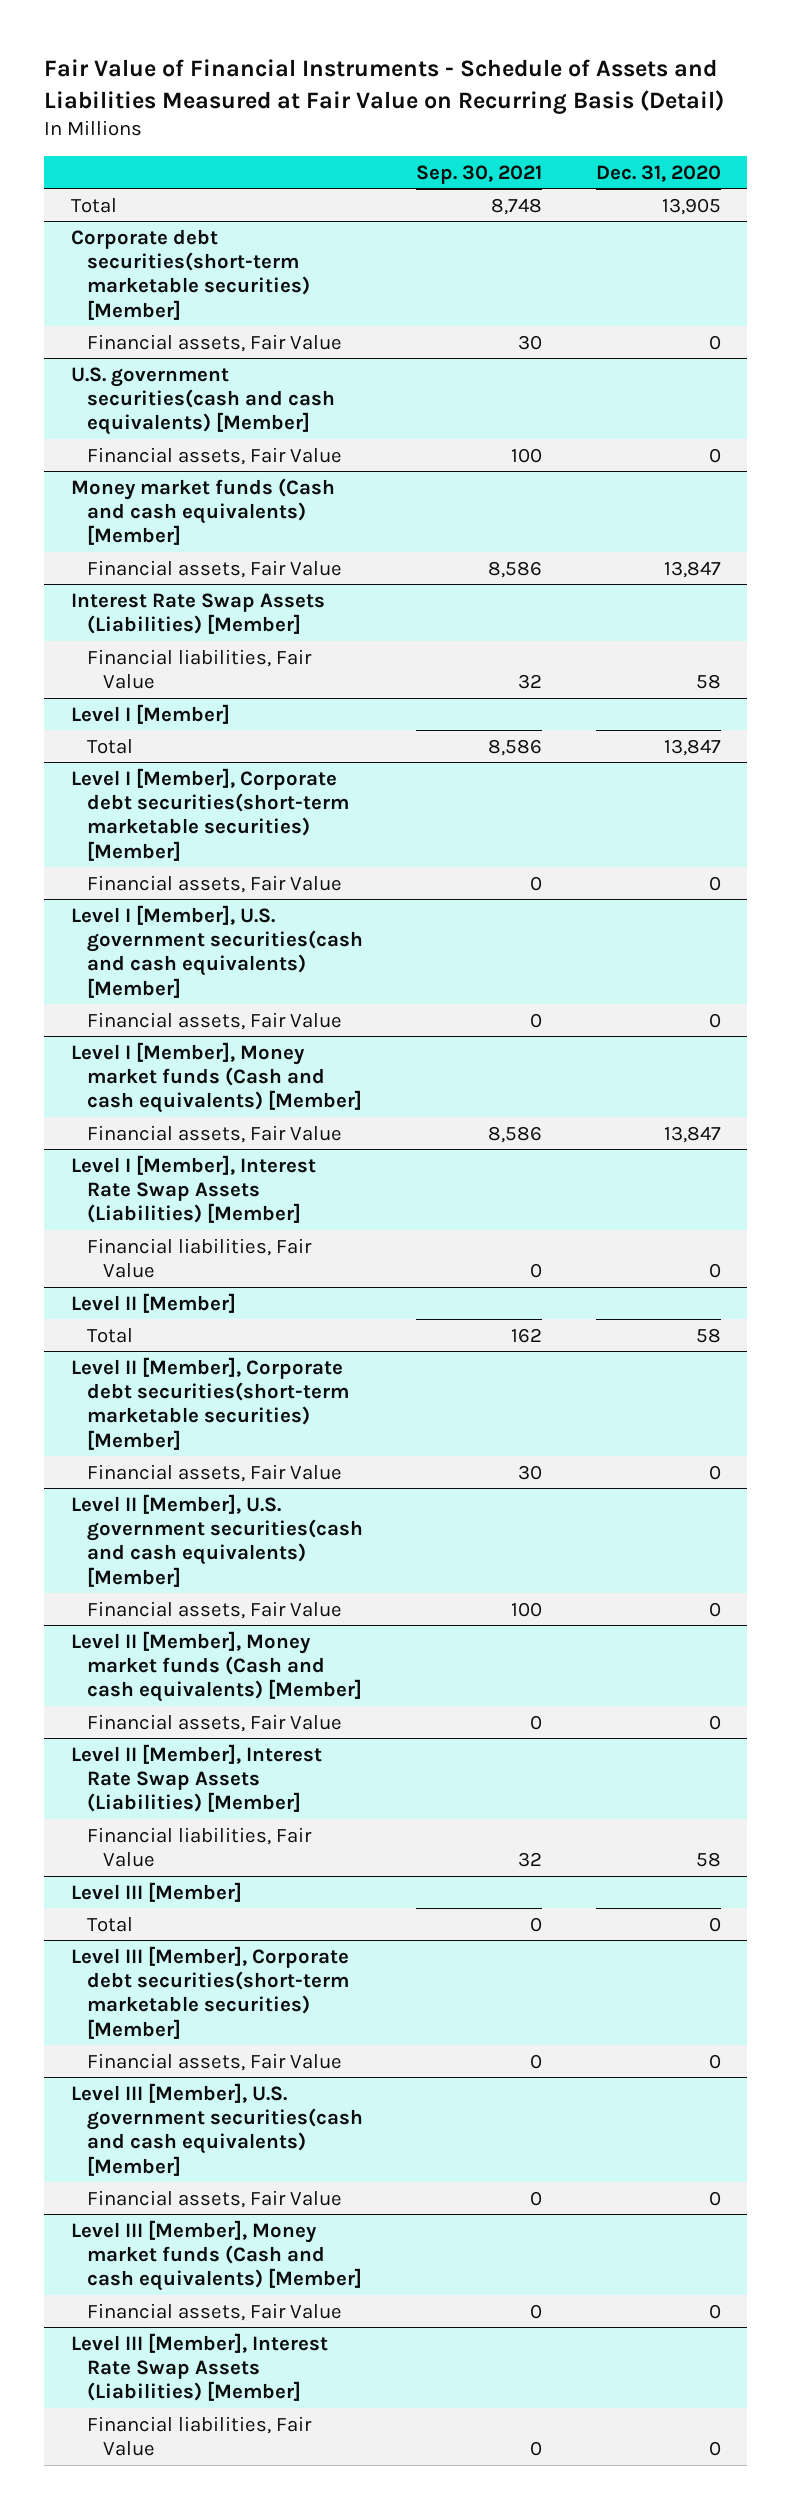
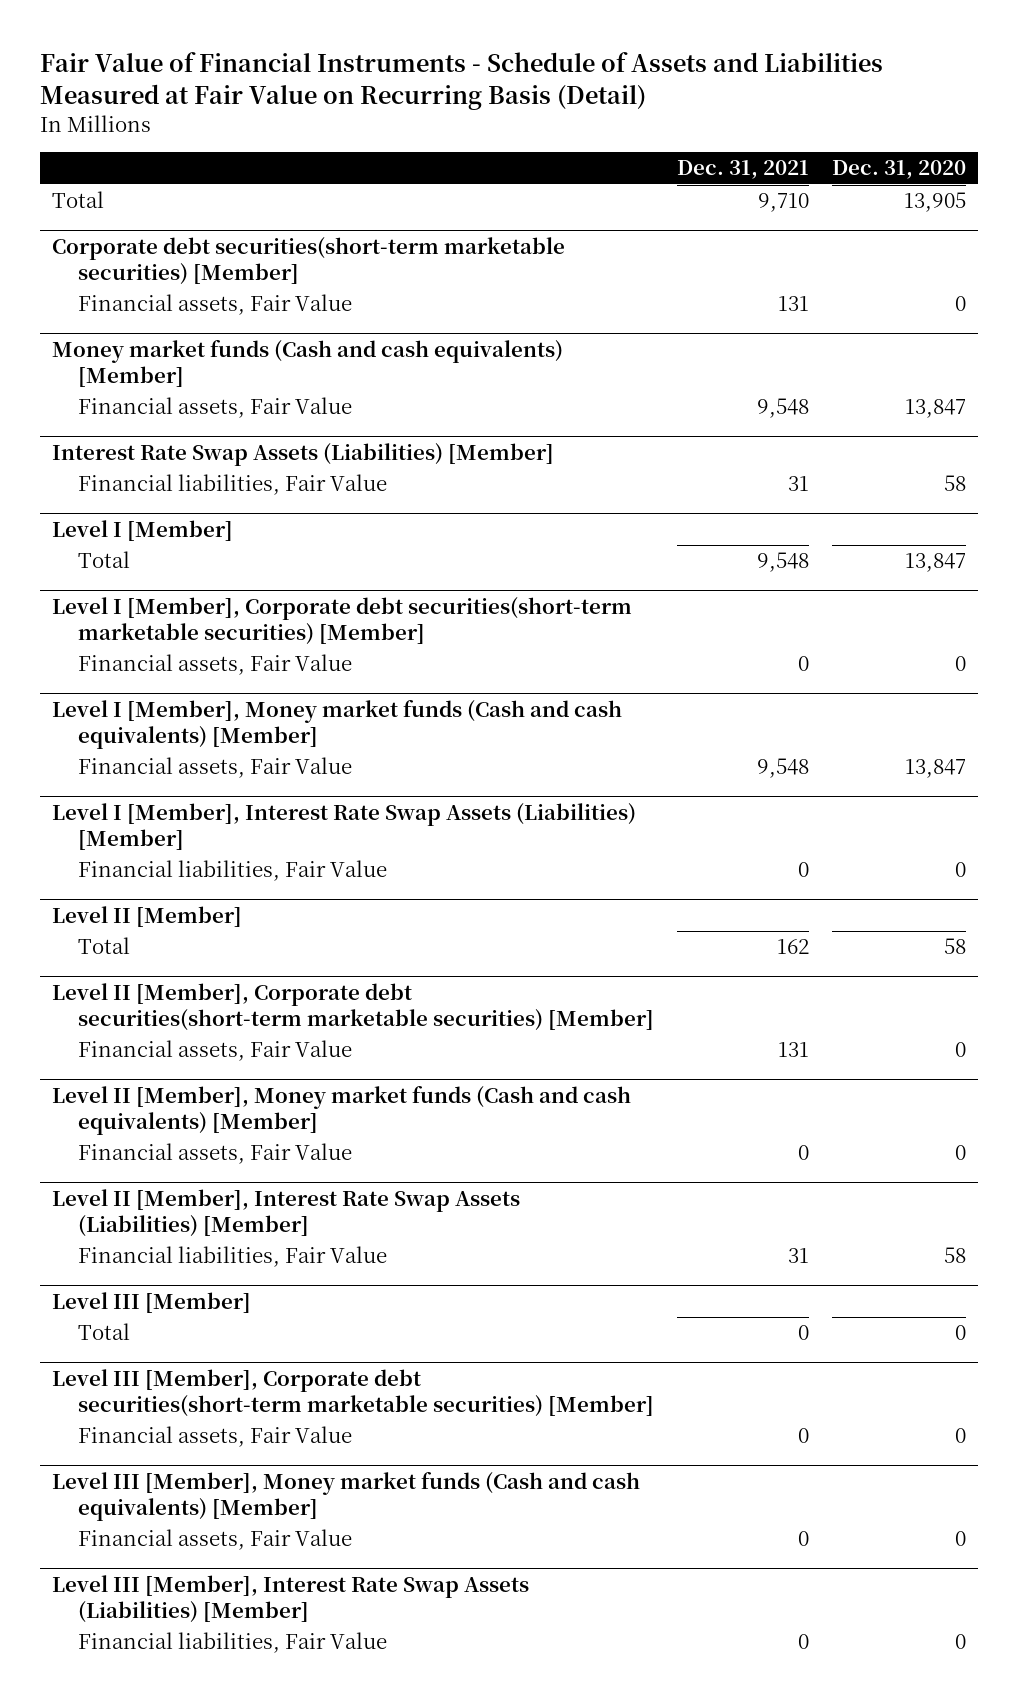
[416,164,543,184] Sep. 30, 2021 -> none
none -> [677,160,810,180] Dec. 31, 2021
[70,366,335,436] U.S. government securities(cash and cash equivalents) [Member] -> none
[86,446,342,465] Financial assets, Fair Value -> none
[70,904,363,998] Level I [Member], U.S. government securities(cash and cash equivalents) [Member] -> none
[86,1011,342,1030] Financial assets, Fair Value -> none
[70,1493,363,1587] Level II [Member], U.S. government securities(cash and cash equivalents) [Member] -> none
[86,1600,342,1619] Financial assets, Fair Value -> none
[70,2082,363,2176] Level III [Member], U.S. government securities(cash and cash equivalents) [Member] -> none
[86,2189,342,2208] Financial assets, Fair Value -> none

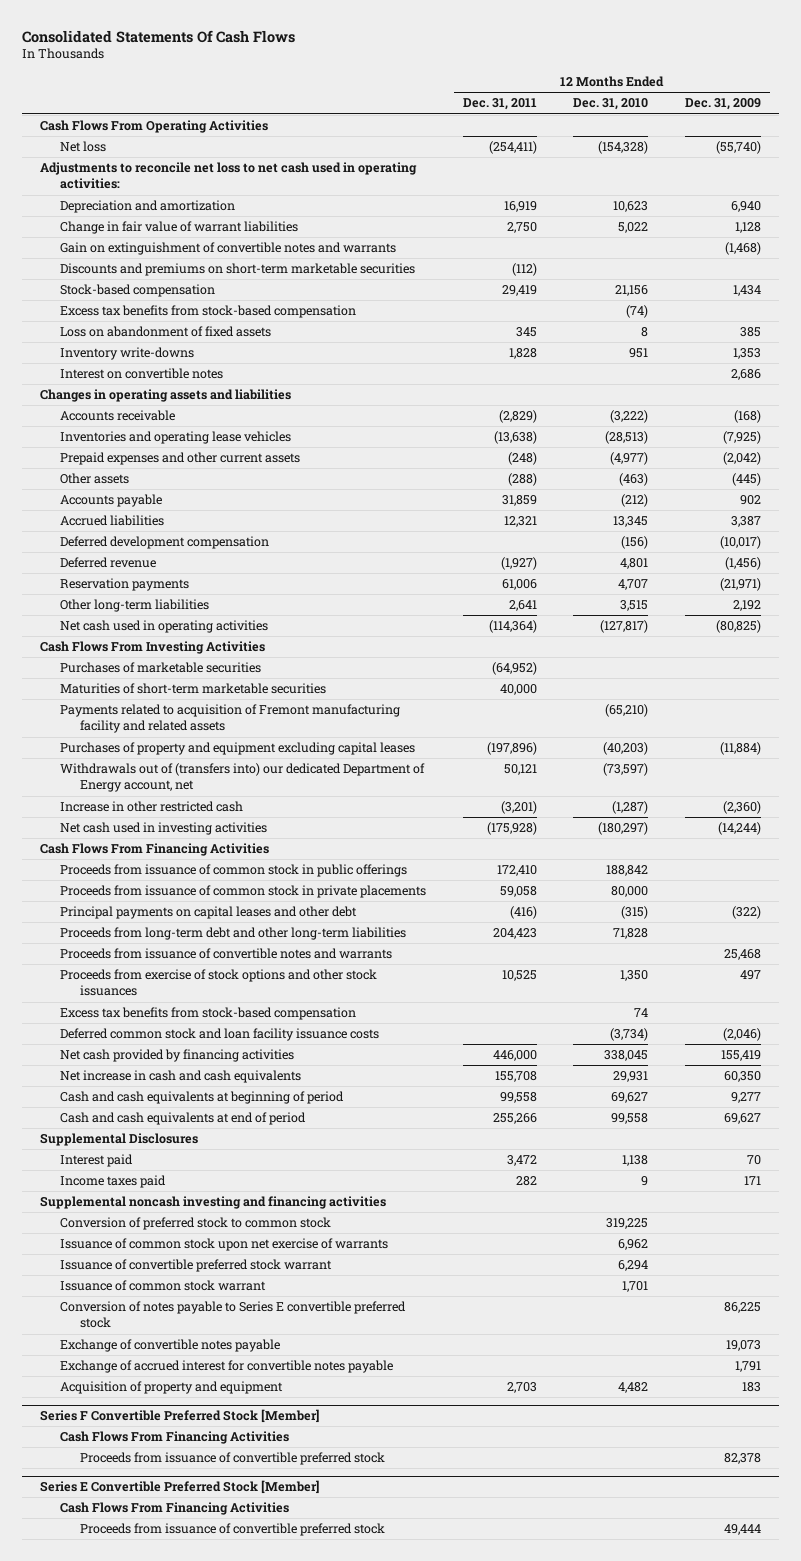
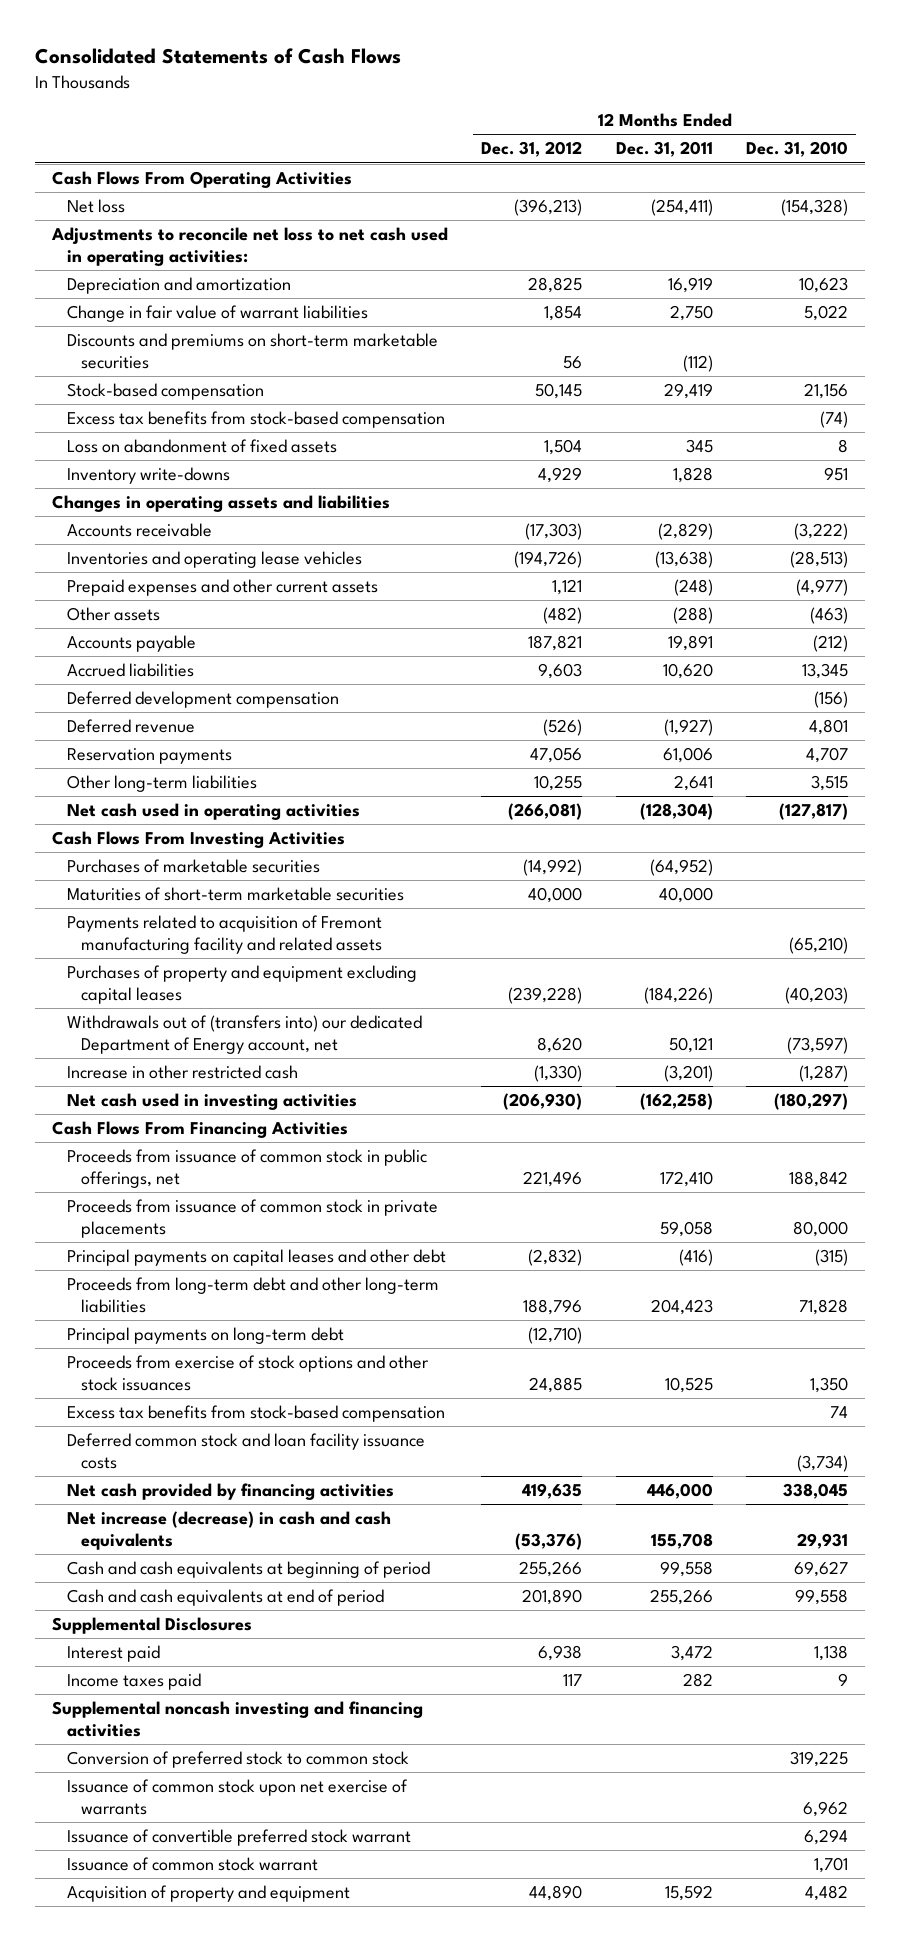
[22,29,296,43] Consolidated Statements Of Cash Flows -> [35,48,402,65] Consolidated Statements of Cash Flows
[684,98,761,111] Dec. 31, 2009 -> none
none -> [481,141,583,158] Dec. 31, 2012
[60,242,397,256] Gain on extinguishment of convertible notes and warrants -> none
[60,368,224,380] Interest on convertible notes -> none
[501,495,537,507] 31,859 -> [667,635,713,652] 19,891
[503,516,537,528] 12,321 -> [662,663,713,680] 10,620
[488,620,537,634] (114,364) -> [639,803,713,821] (128,304)
[486,742,537,756] (197,896) -> [643,987,713,1005] (184,226)
[486,822,537,836] (175,928) -> [639,1093,713,1111] (162,258)
[60,864,408,878] Proceeds from issuance of common stock in public offerings -> [66,1149,427,1189] Proceeds from issuance of common stock in public offerings, net
[60,948,393,960] Proceeds from issuance of convertible notes and warrants -> none
none -> [66,1327,344,1345] Principal payments on long-term debt
[60,1070,302,1084] Net increase in cash and cash equivalents -> [66,1511,391,1551] Net increase (decrease) in cash and cash equivalents
[60,1301,407,1329] Conversion of notes payable to Series E convertible preferred stock -> none
[60,1339,281,1353] Exchange of convertible notes payable -> none
[60,1360,394,1374] Exchange of accrued interest for convertible notes payable -> none
[40,1409,320,1424] Series F Convertible Preferred Stock [Member] -> none
[60,1431,290,1445] Cash Flows From Financing Activities -> none
[80,1452,386,1466] Proceeds from issuance of convertible preferred stock -> none
[40,1480,320,1495] Series E Convertible Preferred Stock [Member] -> none
[60,1502,290,1516] Cash Flows From Financing Activities -> none
[80,1523,386,1537] Proceeds from issuance of convertible preferred stock -> none
[506,1382,537,1394] 2,703 -> [664,1885,713,1902] 15,592

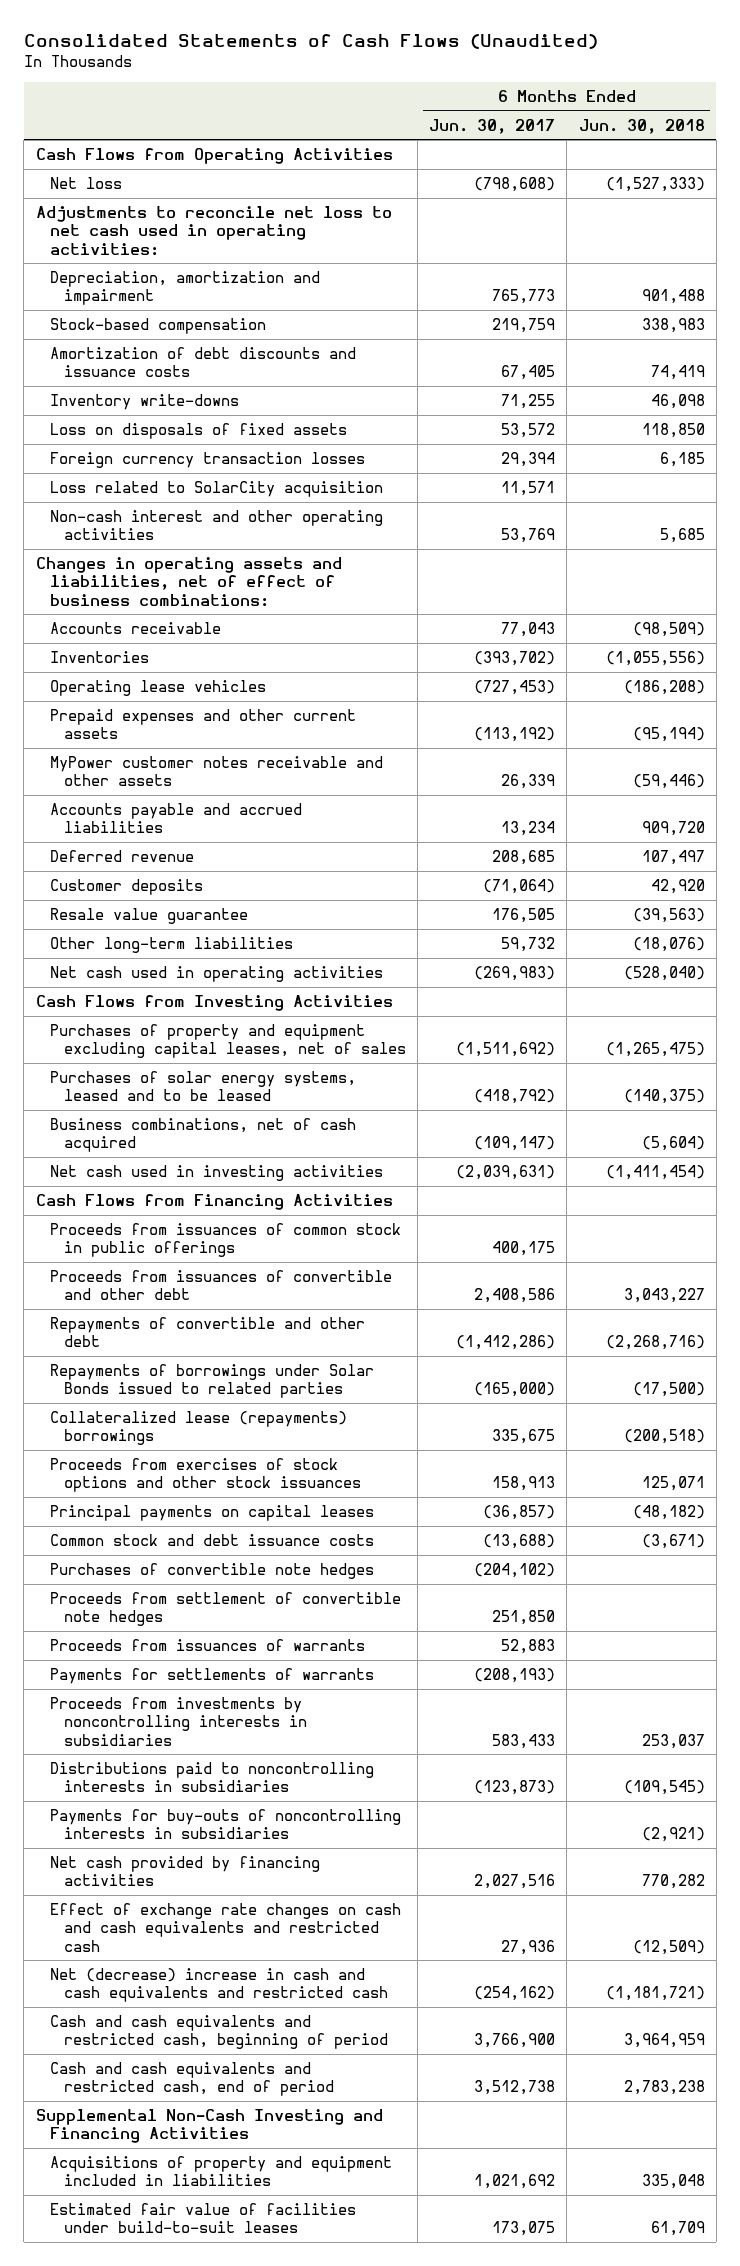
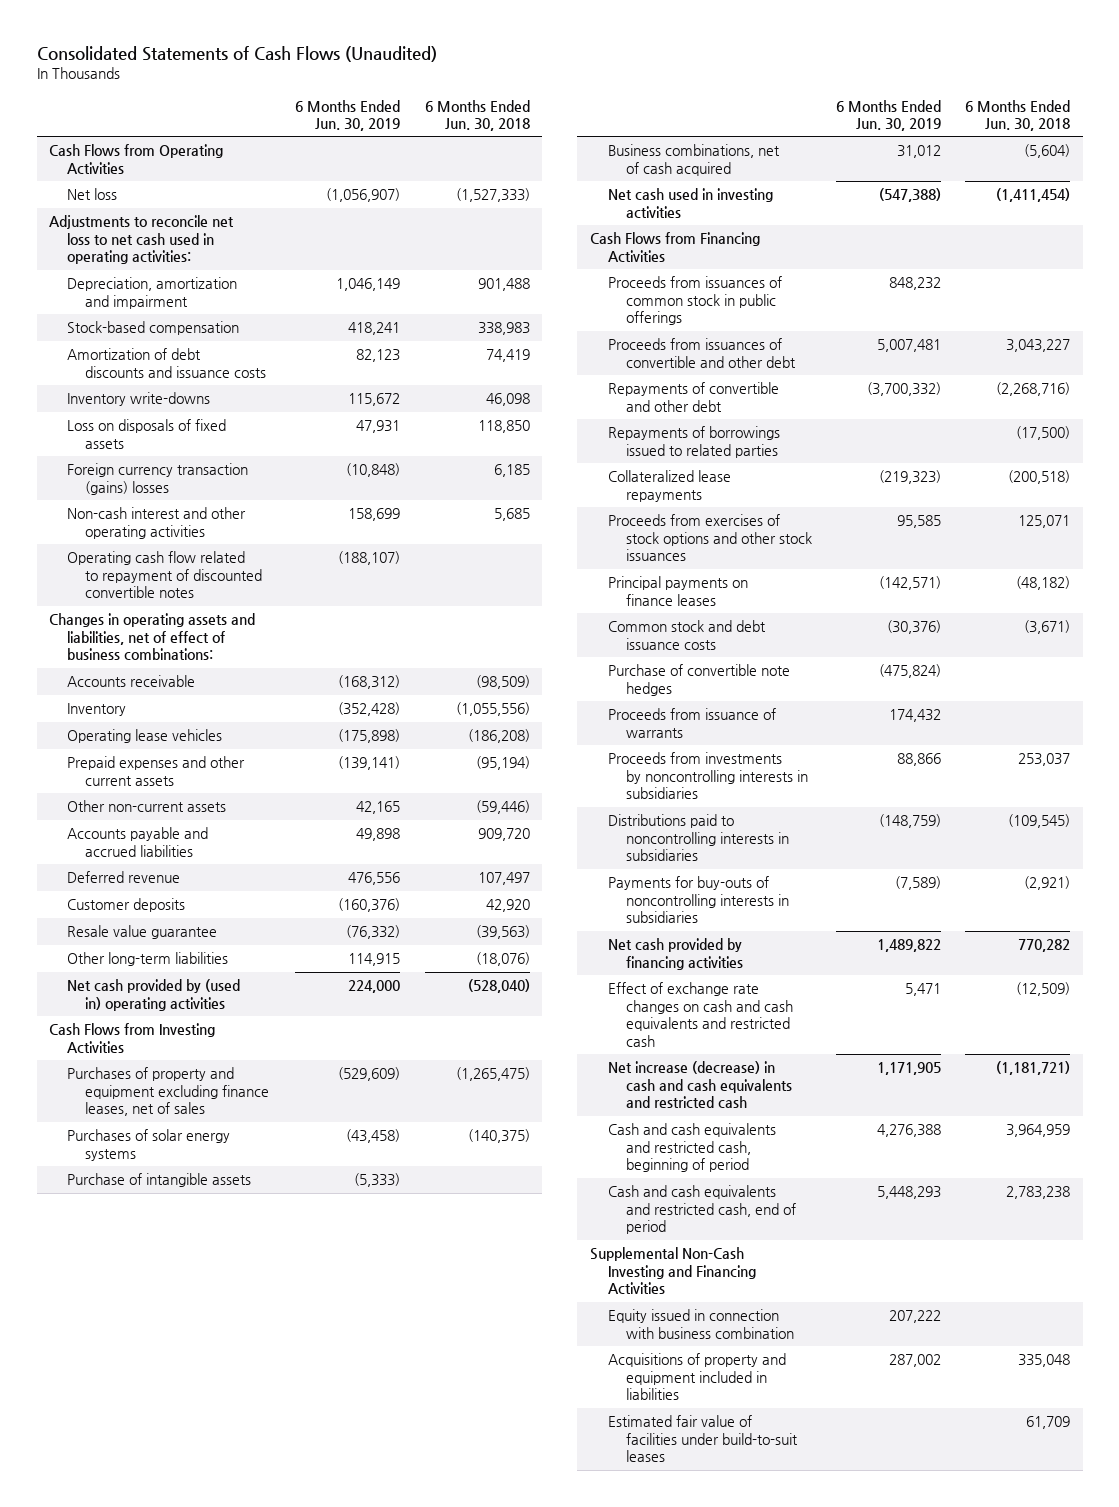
[429,118,556,134] Jun. 30, 2017 -> none
none -> [295,99,401,132] 6 Months Ended Jun. 30, 2019
[49,480,383,497] Loss related to SolarCity acquisition -> none
[49,451,365,468] Foreign currency transaction losses -> [66,463,248,495] Foreign currency transaction (gains) losses
none -> [66,551,263,599] Operating cash flow related to repayment of discounted convertible notes
[49,650,149,663] Inventories -> [66,703,126,717] Inventory
[49,755,383,787] MyPower customer notes receivable and other assets -> [66,800,226,813] Other non-current assets
[49,965,383,982] Net cash used in operating activities -> [66,979,240,1011] Net cash provided by (used in) operating activities
[49,1023,406,1059] Purchases of property and equipment excluding capital leases, net of sales -> [66,1067,270,1117] Purchases of property and equipment excluding finance leases, net of sales
[49,1070,356,1102] Purchases of solar energy systems, leased and to be leased -> [66,1129,230,1161] Purchases of solar energy systems
none -> [66,1173,251,1188] Purchase of intangible assets
[49,1363,374,1399] Repayments of borrowings under Solar Bonds issued to related parties -> [607,426,780,458] Repayments of borrowings issued to related parties
[49,1410,347,1446] Collateralized lease (repayments) borrowings -> [607,470,731,502] Collateralized lease repayments
[49,1504,374,1521] Principal payments on capital leases -> [607,576,748,606] Principal payments on finance leases
[49,1591,401,1627] Proceeds from settlement of convertible note hedges -> none
[49,1667,374,1684] Payments for settlements of warrants -> none
[49,1562,374,1579] Purchases of convertible note hedges -> [607,664,790,696] Purchase of convertible note hedges
[49,1638,365,1651] Proceeds from issuances of warrants -> [607,708,776,738] Proceeds from issuance of warrants
[49,1967,388,2003] Net (decrease) increase in cash and cash equivalents and restricted cash -> [607,1061,792,1109] Net increase (decrease) in cash and cash equivalents and restricted cash
none -> [607,1309,794,1339] Equity issued in connection with business combination

